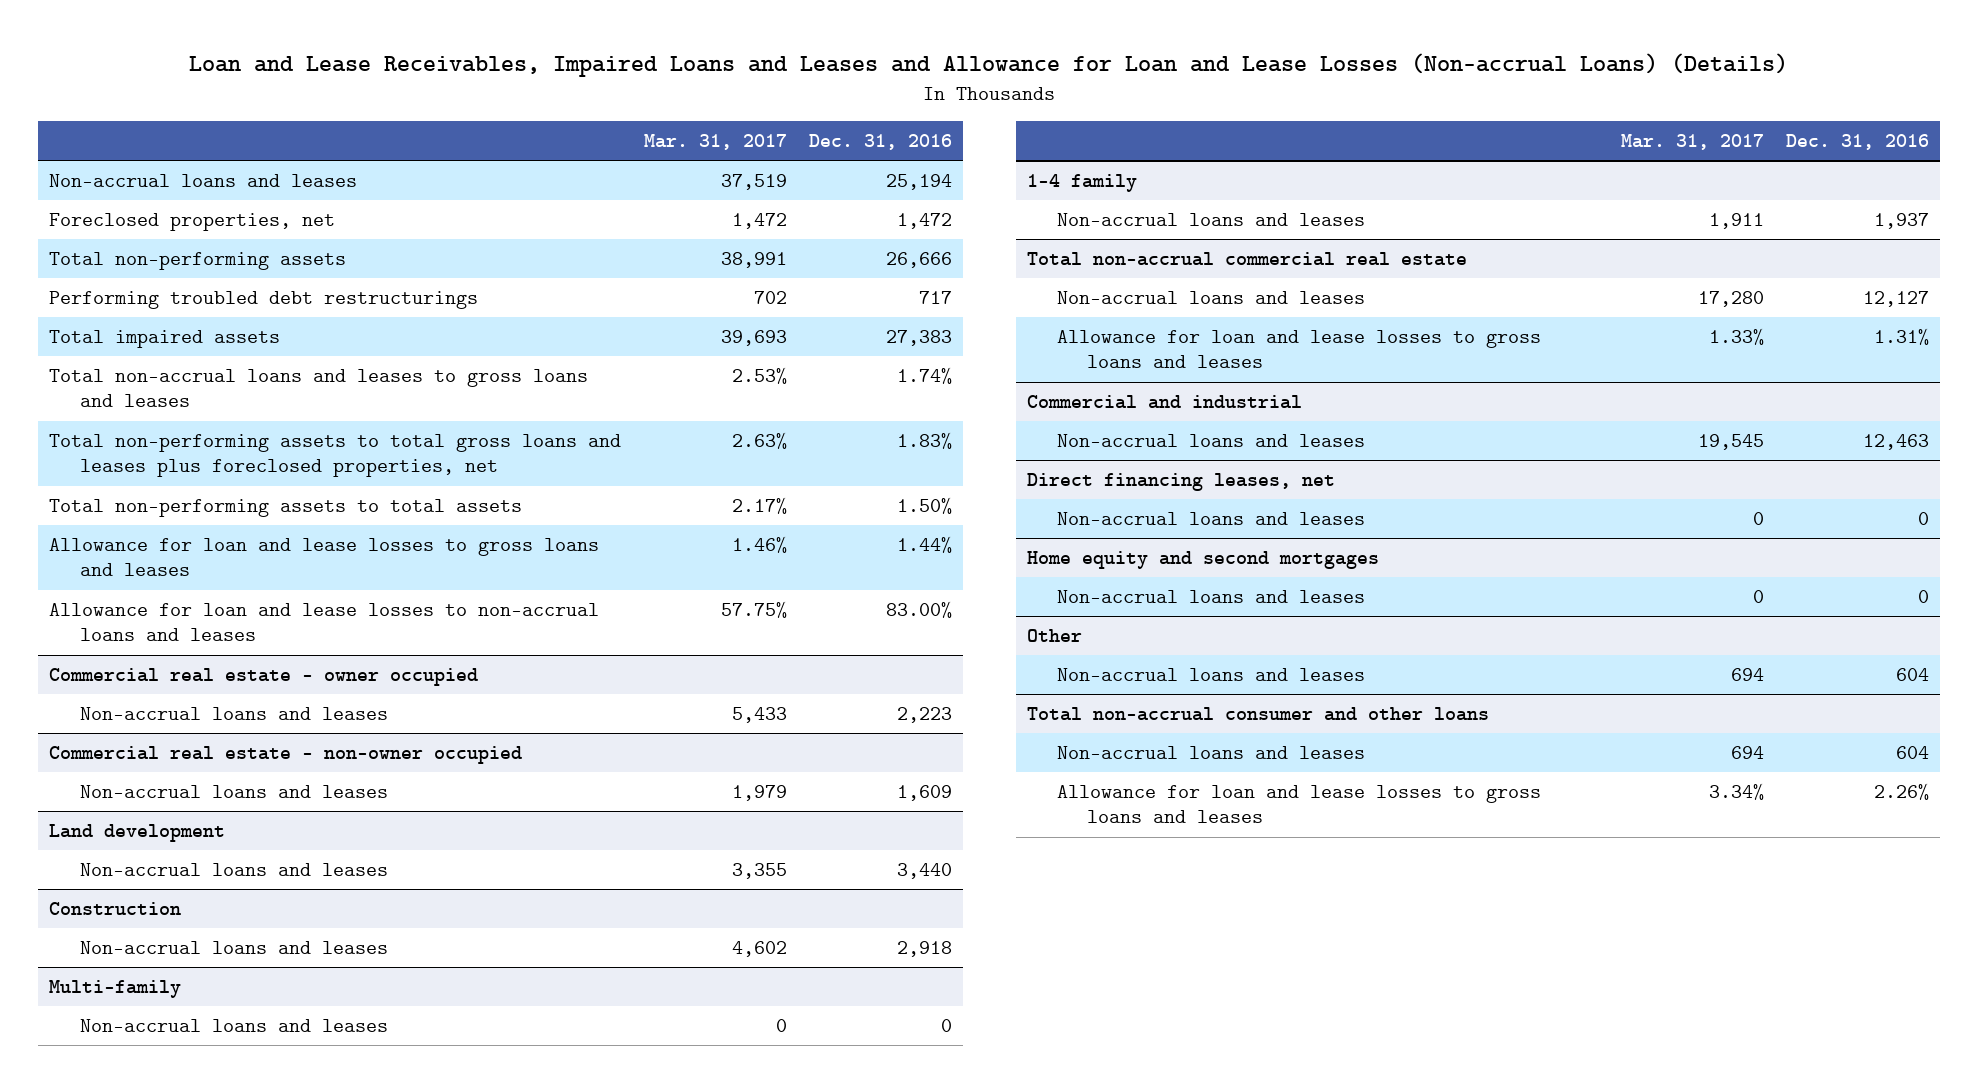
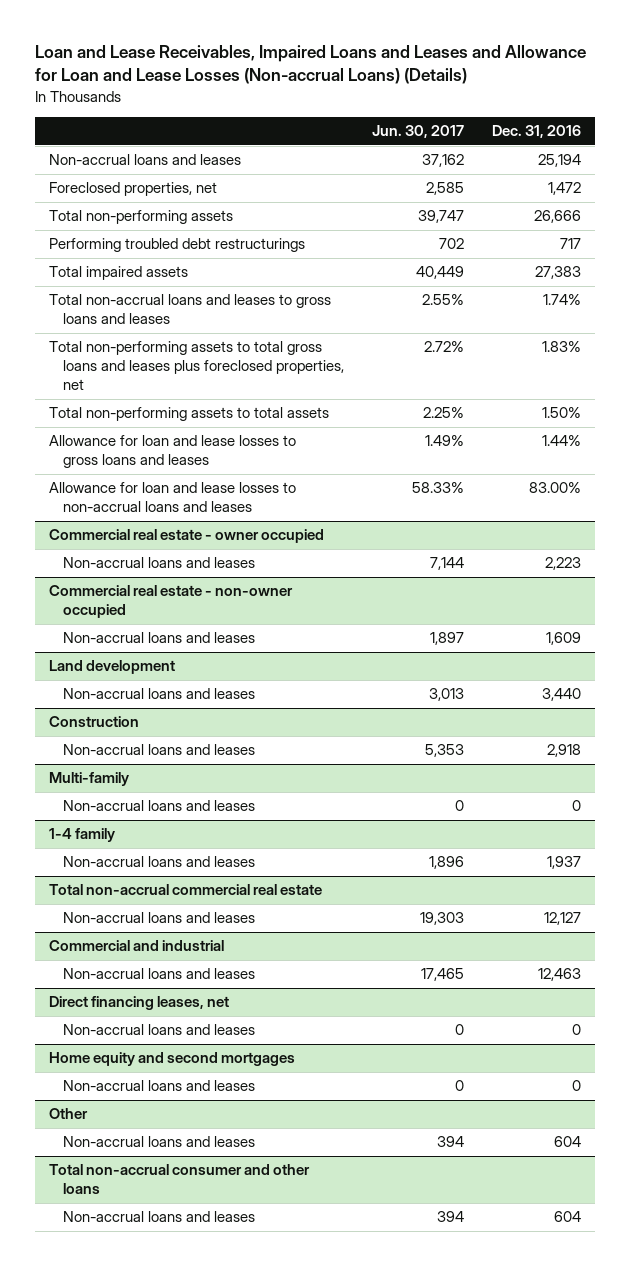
[643,133,787,150] Mar. 31, 2017 -> none
none -> [371,125,464,139] Jun. 30, 2017
[1056,330,1541,369] Allowance for loan and lease losses to gross loans and leases -> none
[1056,785,1541,824] Allowance for loan and lease losses to gross loans and leases -> none

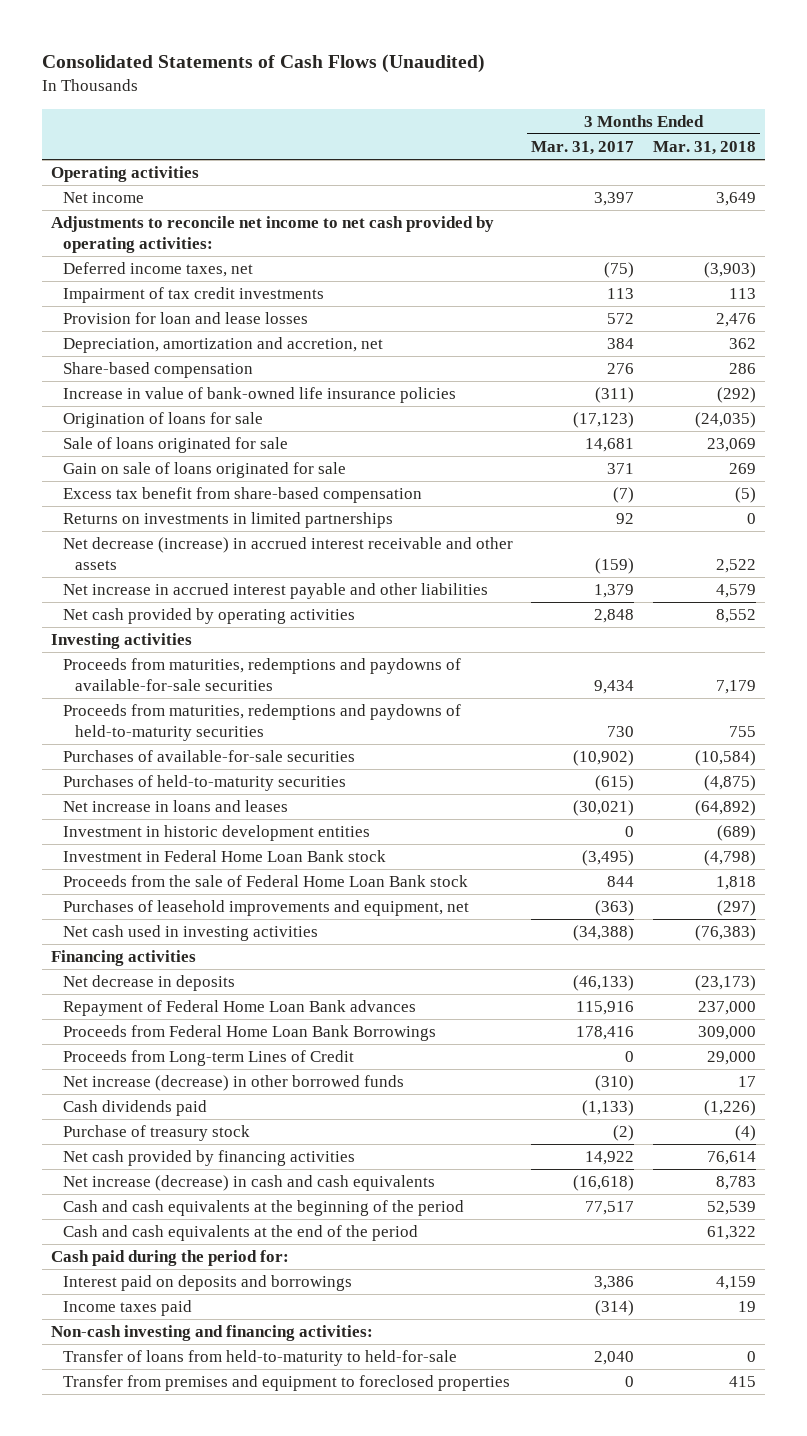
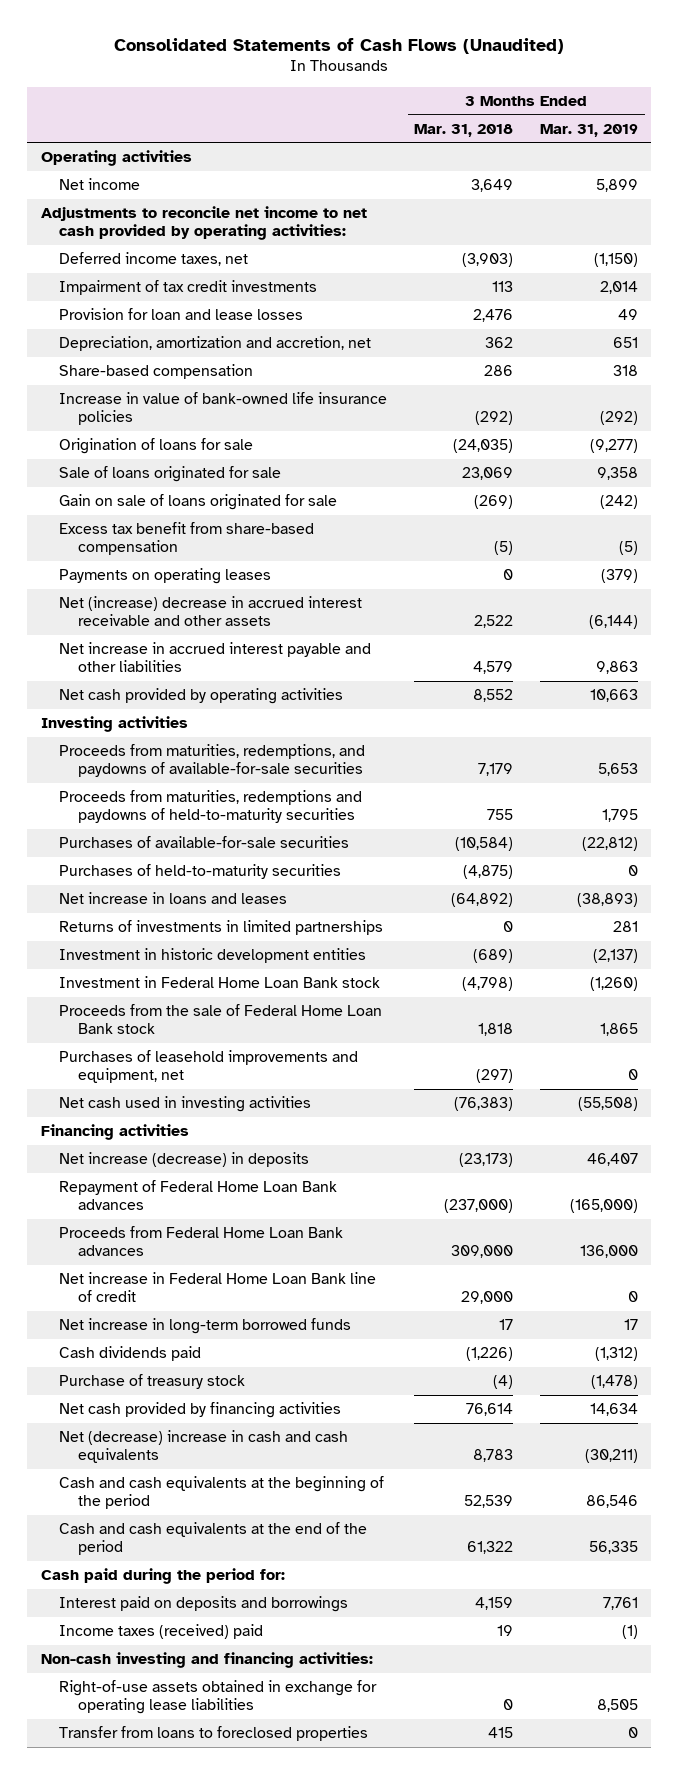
[531,141,635,156] Mar. 31, 2017 -> none
none -> [540,123,639,137] Mar. 31, 2019
[728,463,756,475] 269 -> [474,495,514,510] (269)
[63,512,394,529] Returns on investments in limited partnerships -> none
none -> [59,568,272,585] Payments on operating leases
[63,537,514,571] Net decrease (increase) in accrued interest receivable and other assets -> [59,596,363,627] Net (increase) decrease in accrued interest receivable and other assets
[63,658,462,692] Proceeds from maturities, redemptions and paydowns of available-for-sale securities -> [59,744,366,778] Proceeds from maturities, redemptions, and paydowns of available-for-sale securities
none -> [59,920,384,936] Returns of investments in limited partnerships
[63,975,236,992] Net decrease in deposits -> [59,1152,310,1168] Net increase (decrease) in deposits
[697,1001,756,1016] 237,000 -> [444,1199,514,1214] (237,000)
[63,1025,437,1042] Proceeds from Federal Home Loan Bank Borrowings -> [59,1226,344,1257] Proceeds from Federal Home Loan Bank advances
[63,1050,355,1067] Proceeds from Long-term Lines of Credit -> [59,1272,377,1303] Net increase in Federal Home Loan Bank line of credit
[63,1075,405,1092] Net increase (decrease) in other borrowed funds -> [59,1318,352,1335] Net increase in long-term borrowed funds
[63,1175,436,1192] Net increase (decrease) in cash and cash equivalents -> [59,1430,349,1464] Net (decrease) increase in cash and cash equivalents
[63,1300,193,1317] Income taxes paid -> [59,1624,264,1640] Income taxes (received) paid
[63,1350,458,1367] Transfer of loans from held-to-maturity to held-for-sale -> none
none -> [59,1680,378,1715] Right-of-use assets obtained in exchange for operating lease liabilities
[63,1375,511,1392] Transfer from premises and equipment to foreclosed properties -> [59,1726,369,1742] Transfer from loans to foreclosed properties

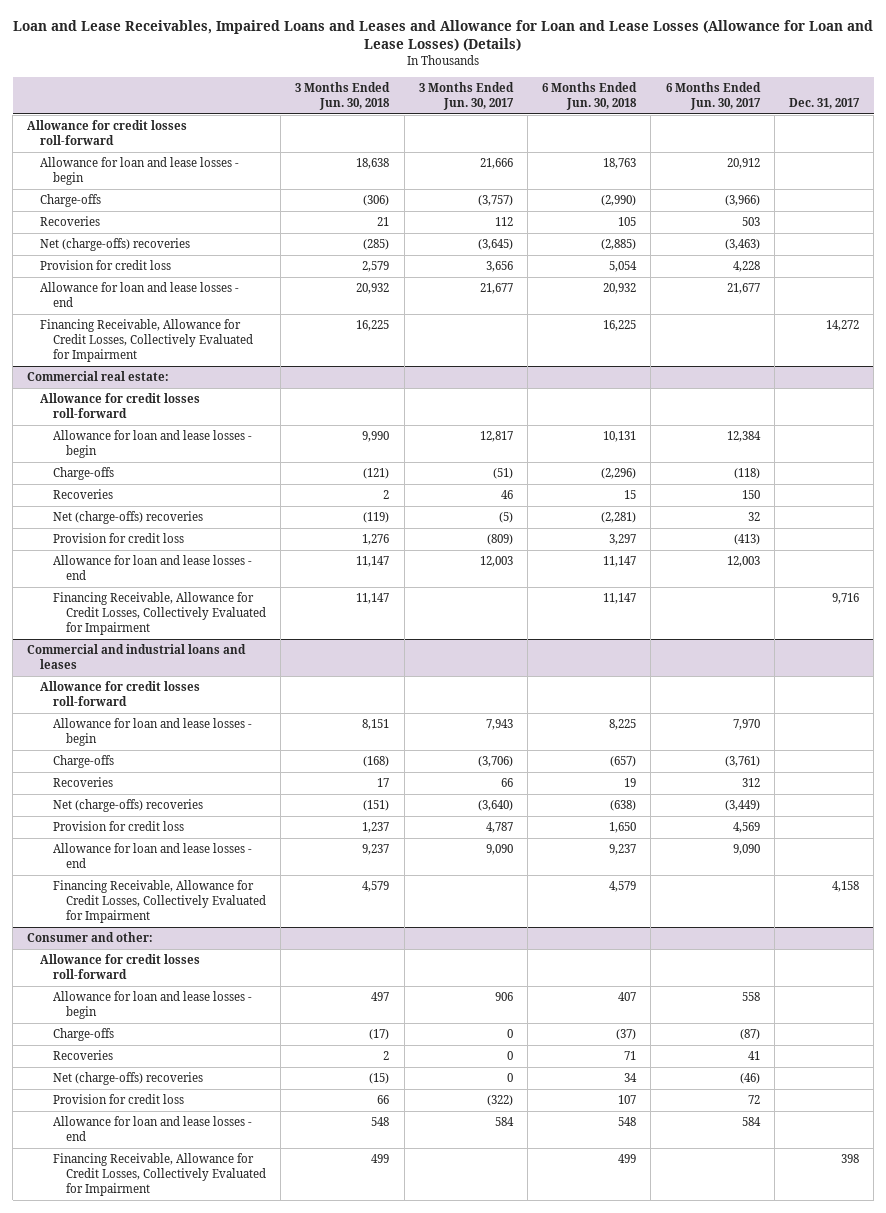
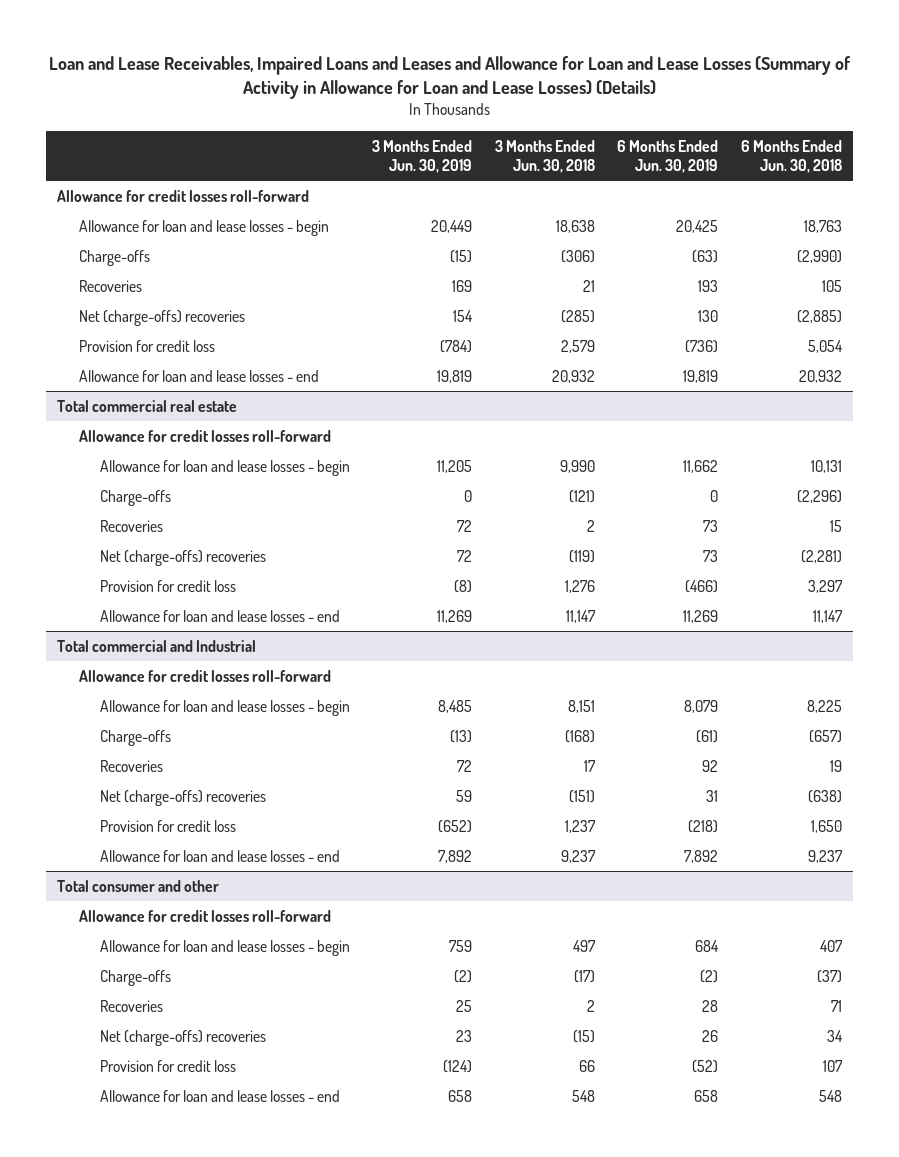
[13,19,874,52] Loan and Lease Receivables, Impaired Loans and Leases and Allowance for Loan and Lease Losses (Allowance for Loan and Lease Losses) (Details) -> [48,56,851,100] Loan and Lease Receivables, Impaired Loans and Leases and Allowance for Loan and Lease Losses (Summary of Activity in Allowance for Loan and Lease Losses) (Details)
[418,82,514,110] 3 Months Ended Jun. 30, 2017 -> none
[665,82,761,110] 6 Months Ended Jun. 30, 2017 -> none
[788,97,860,109] Dec. 31, 2017 -> none
none -> [372,139,473,173] 3 Months Ended Jun. 30, 2019
none -> [617,139,719,173] 6 Months Ended Jun. 30, 2019
[40,319,254,362] Financing Receivable, Allowance for Credit Losses, Collectively Evaluated for Impairment -> none
[27,371,170,382] Commercial real estate: -> [57,399,238,412] Total commercial real estate
[53,592,267,635] Financing Receivable, Allowance for Credit Losses, Collectively Evaluated for Impairment -> none
[27,644,247,670] Commercial and industrial loans and leases -> [57,639,257,652] Total commercial and Industrial
[53,880,267,923] Financing Receivable, Allowance for Credit Losses, Collectively Evaluated for Impairment -> none
[27,932,154,943] Consumer and other: -> [57,879,220,892] Total consumer and other
[53,1153,267,1196] Financing Receivable, Allowance for Credit Losses, Collectively Evaluated for Impairment -> none

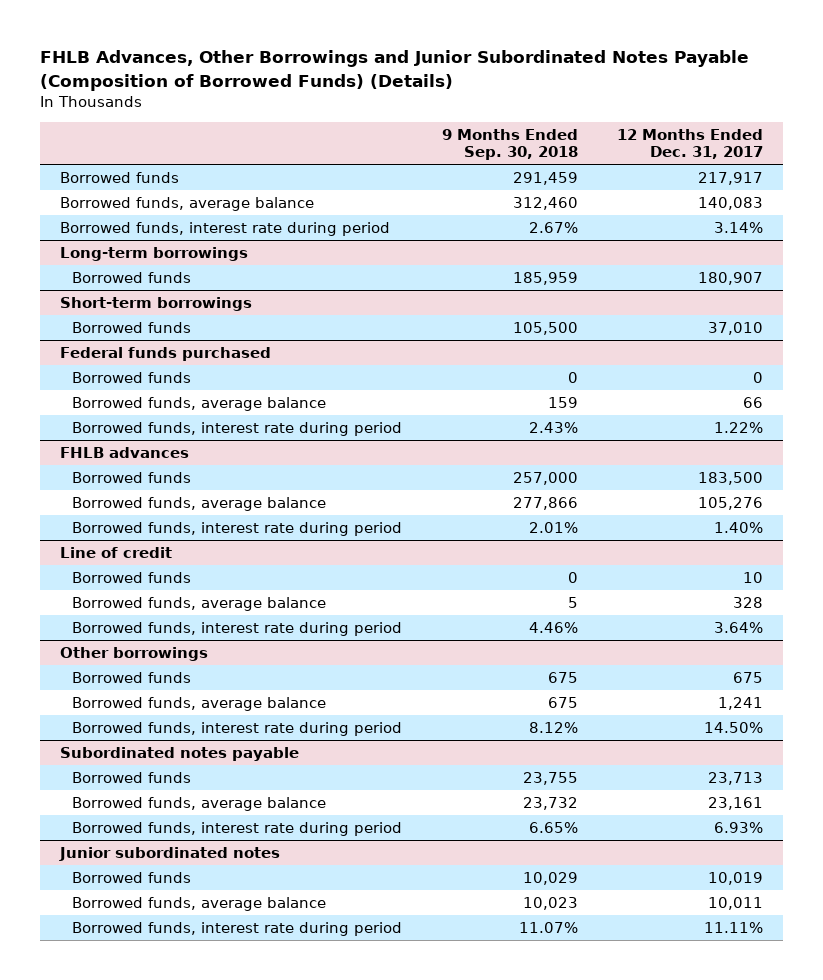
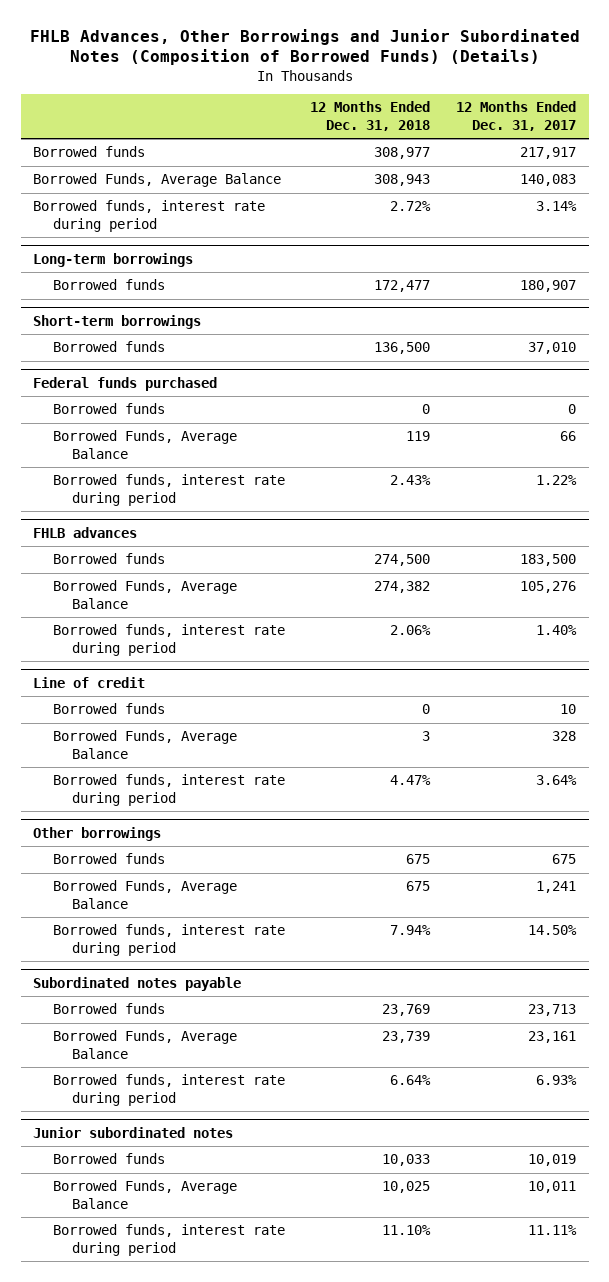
[40,50,750,91] FHLB Advances, Other Borrowings and Junior Subordinated Notes Payable (Composition of Borrowed Funds) (Details) -> [29,28,580,66] FHLB Advances, Other Borrowings and Junior Subordinated Notes (Composition of Borrowed Funds) (Details)
[441,128,578,161] 9 Months Ended Sep. 30, 2018 -> none
none -> [310,101,431,131] 12 Months Ended Dec. 31, 2018
[60,196,315,211] Borrowed funds, average balance -> [33,173,282,188] Borrowed Funds, Average Balance
[72,396,327,411] Borrowed funds, average balance -> [52,430,237,459] Borrowed Funds, Average Balance
[72,496,327,511] Borrowed funds, average balance -> [52,580,237,609] Borrowed Funds, Average Balance
[72,596,327,611] Borrowed funds, average balance -> [52,730,237,759] Borrowed Funds, Average Balance
[72,696,327,711] Borrowed funds, average balance -> [52,880,237,909] Borrowed Funds, Average Balance
[72,796,327,811] Borrowed funds, average balance -> [52,1030,237,1059] Borrowed Funds, Average Balance
[72,896,327,911] Borrowed funds, average balance -> [52,1180,237,1209] Borrowed Funds, Average Balance

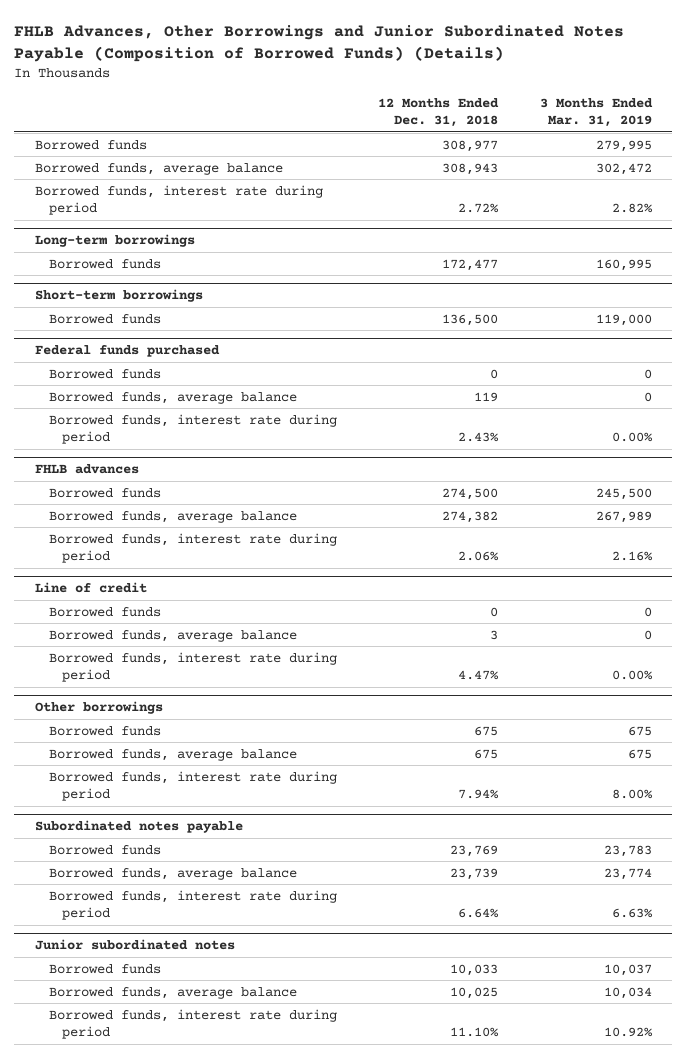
[29,28,580,66] FHLB Advances, Other Borrowings and Junior Subordinated Notes (Composition of Borrowed Funds) (Details) -> [13,24,624,62] FHLB Advances, Other Borrowings and Junior Subordinated Notes Payable (Composition of Borrowed Funds) (Details)
[455,101,576,131] 12 Months Ended Dec. 31, 2017 -> none
none -> [539,97,653,128] 3 Months Ended Mar. 31, 2019
[33,173,282,188] Borrowed Funds, Average Balance -> [34,162,283,175] Borrowed funds, average balance
[52,430,237,459] Borrowed Funds, Average Balance -> [48,391,297,404] Borrowed funds, average balance
[52,580,237,609] Borrowed Funds, Average Balance -> [48,510,297,523] Borrowed funds, average balance
[52,730,237,759] Borrowed Funds, Average Balance -> [48,629,297,642] Borrowed funds, average balance
[52,880,237,909] Borrowed Funds, Average Balance -> [48,748,297,761] Borrowed funds, average balance
[52,1030,237,1059] Borrowed Funds, Average Balance -> [48,867,297,880] Borrowed funds, average balance
[52,1180,237,1209] Borrowed Funds, Average Balance -> [48,986,297,999] Borrowed funds, average balance

